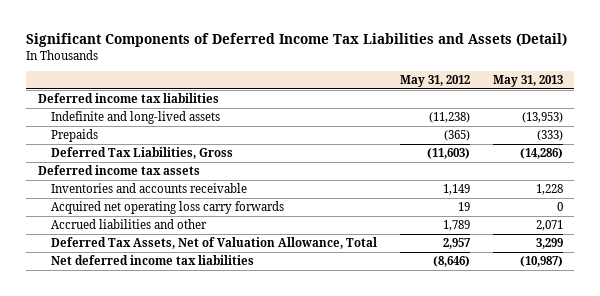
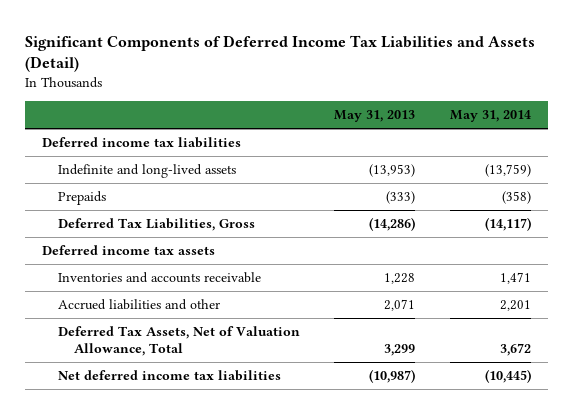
[399,75,470,88] May 31, 2012 -> none
none -> [449,110,531,123] May 31, 2014
[51,200,285,214] Acquired net operating loss carry forwards -> none

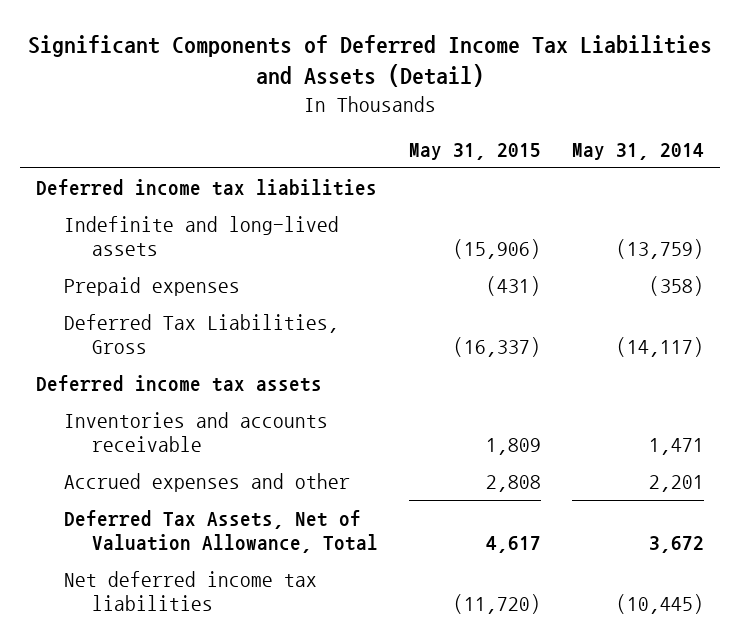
[334,110,416,123] May 31, 2013 -> none
none -> [409,143,542,161] May 31, 2015
[57,191,106,206] Prepaids -> [63,276,240,296] Prepaid expenses
[57,299,220,311] Accrued liabilities and other -> [63,472,350,492] Accrued expenses and other

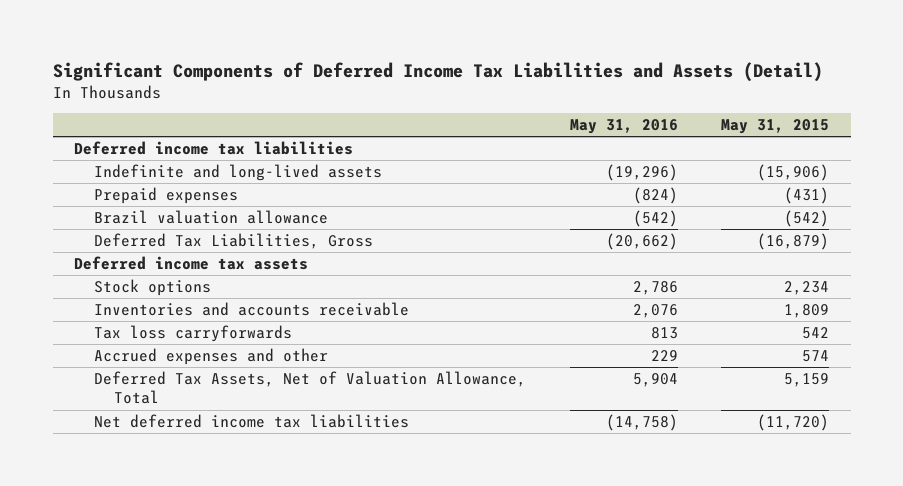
[572,143,705,161] May 31, 2014 -> none
none -> [569,119,678,135] May 31, 2016
none -> [94,210,329,225] Brazil valuation allowance
[453,336,542,357] (16,337) -> [756,233,829,251] (16,879)
none -> [94,279,212,297] Stock options
none -> [94,325,293,343] Tax loss carryforwards
[486,474,542,492] 2,808 -> [801,350,829,363] 574
[486,535,542,553] 4,617 -> [783,373,829,388] 5,159

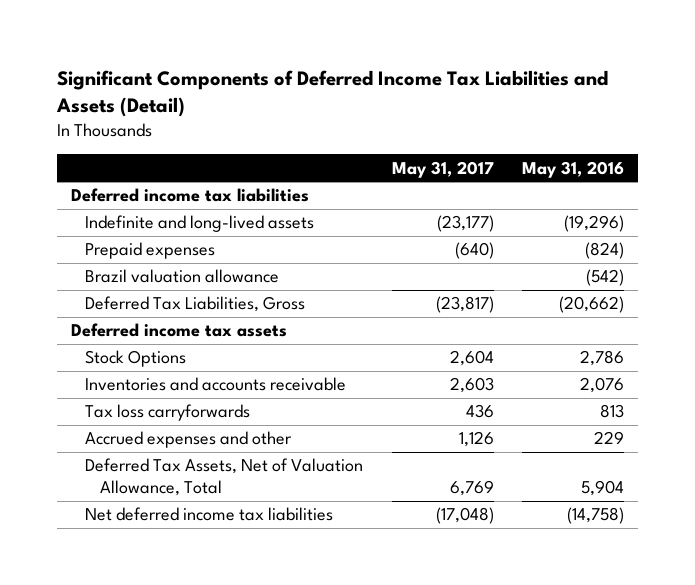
[720,119,829,135] May 31, 2015 -> none
none -> [391,160,494,178] May 31, 2017
[94,279,212,297] Stock options -> [85,350,187,368] Stock Options

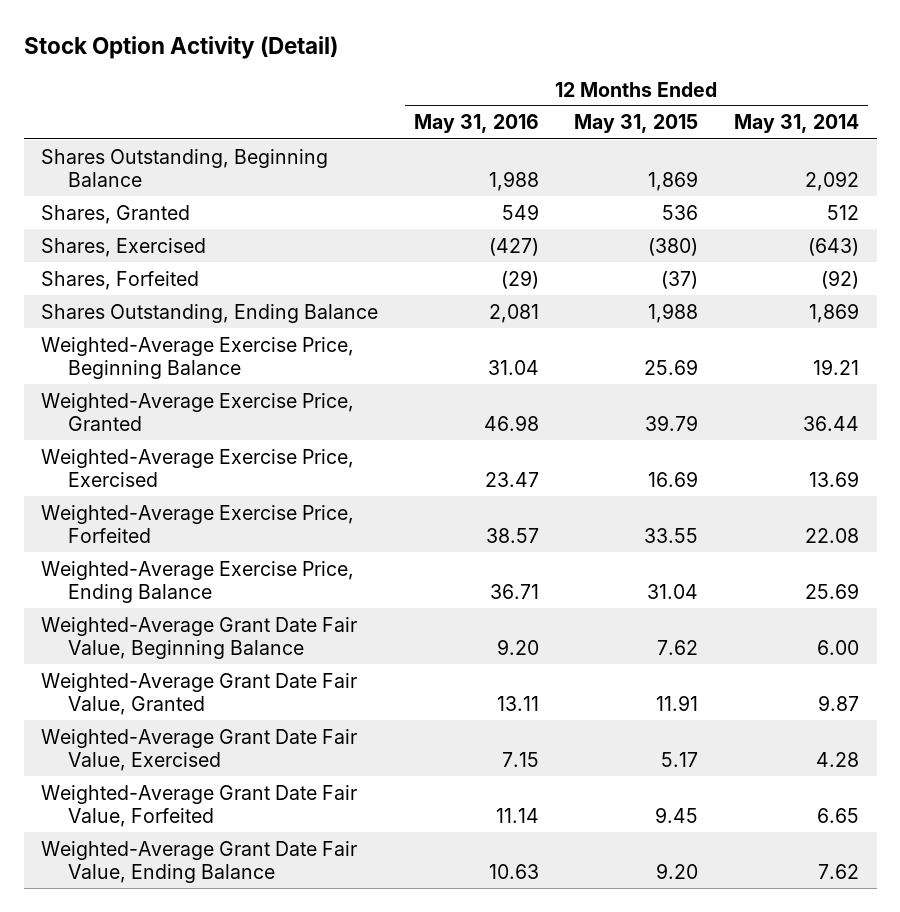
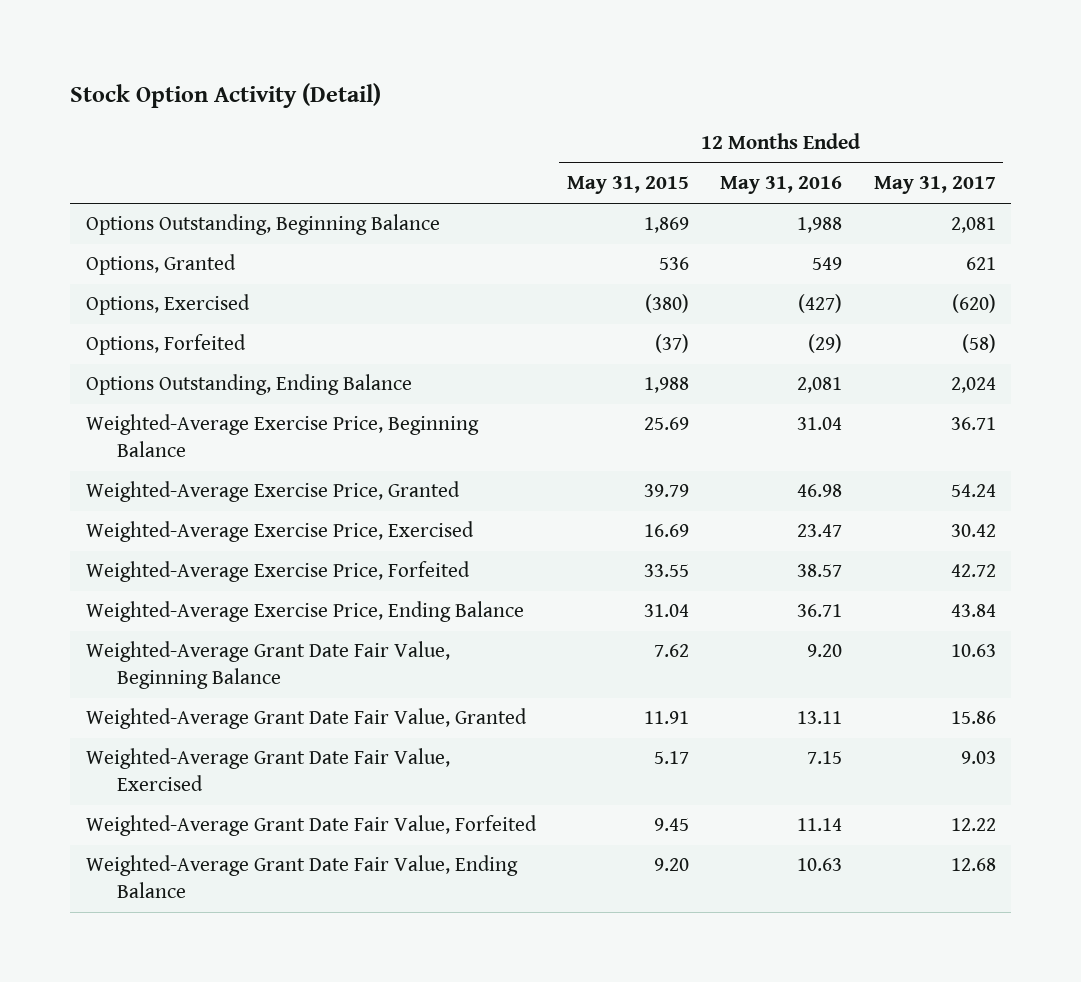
[733,114,859,134] May 31, 2014 -> none
none -> [873,176,996,195] May 31, 2017
[41,148,329,187] Shares Outstanding, Beginning Balance -> [85,214,440,236] Options Outstanding, Beginning Balance
[41,204,191,224] Shares, Granted -> [85,254,236,276] Options, Granted
[41,237,207,257] Shares, Exercised -> [85,294,250,316] Options, Exercised
[41,270,200,290] Shares, Forfeited -> [85,334,246,356] Options, Forfeited
[41,303,379,323] Shares Outstanding, Ending Balance -> [85,374,412,396] Options Outstanding, Ending Balance

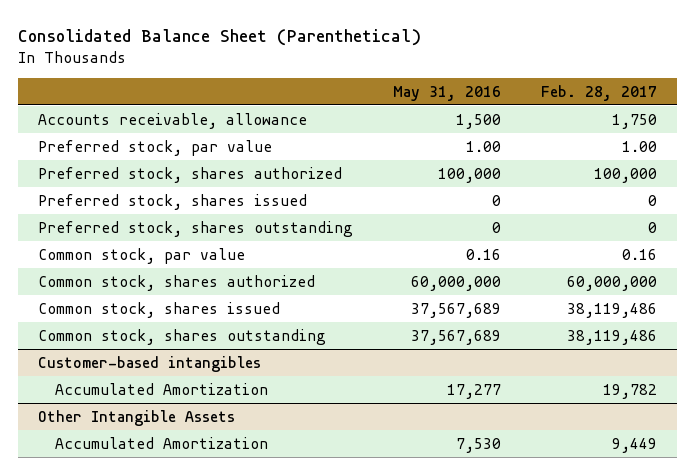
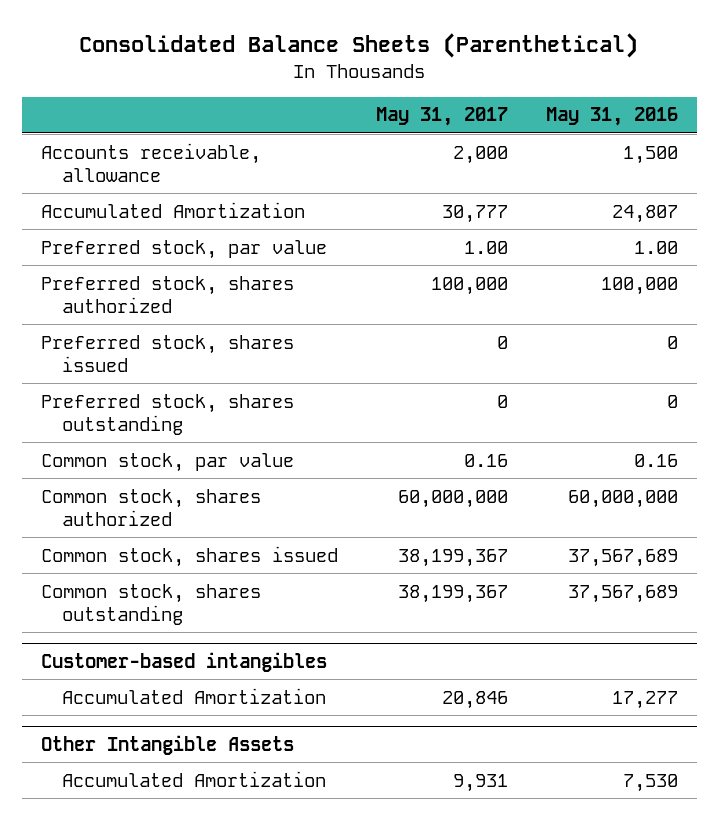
[18,28,422,46] Consolidated Balance Sheet (Parenthetical) -> [79,32,639,58] Consolidated Balance Sheets (Parenthetical)
[541,84,658,101] Feb. 28, 2017 -> none
none -> [375,107,508,127] May 31, 2017
none -> [41,201,306,218] Accumulated Amortization

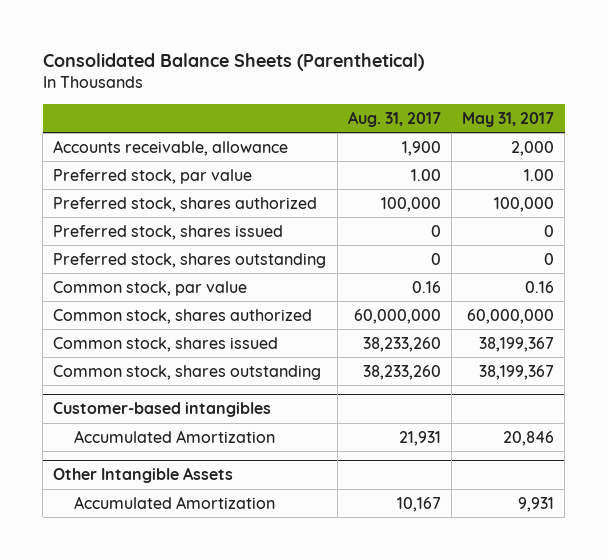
[545,107,678,127] May 31, 2016 -> none
none -> [347,110,441,127] Aug. 31, 2017
[41,201,306,218] Accumulated Amortization -> none

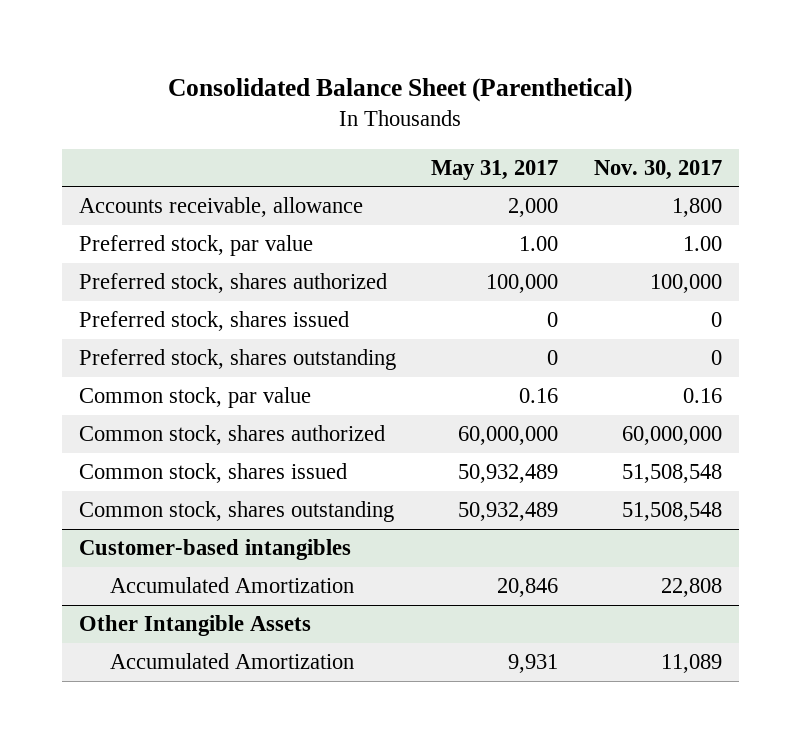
[42,53,424,72] Consolidated Balance Sheets (Parenthetical) -> [168,78,633,103] Consolidated Balance Sheet (Parenthetical)
[347,110,441,127] Aug. 31, 2017 -> none
none -> [593,159,722,180] Nov. 30, 2017
[479,336,555,352] 38,199,367 -> [458,464,559,484] 50,932,489
[479,364,555,380] 38,199,367 -> [458,502,559,522] 50,932,489

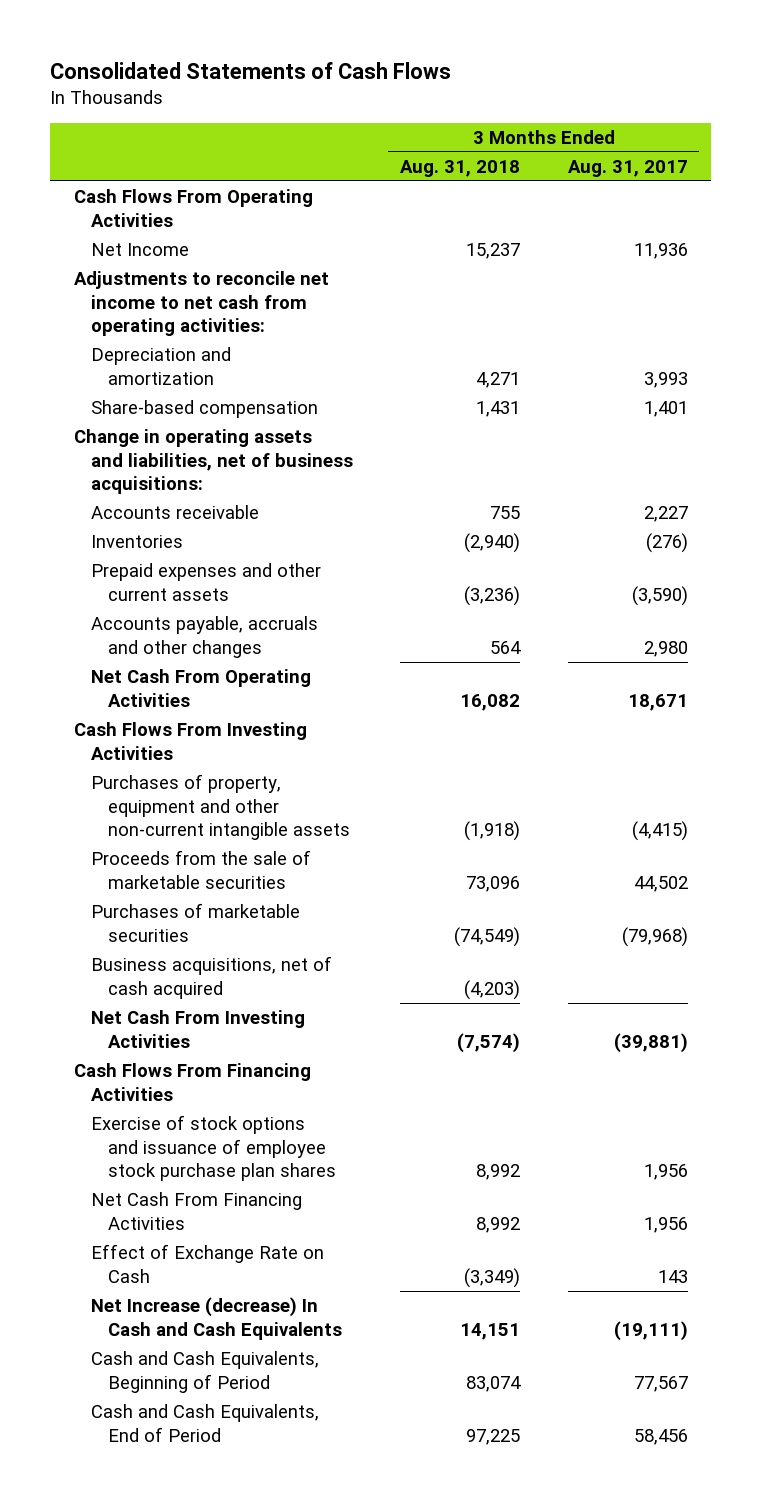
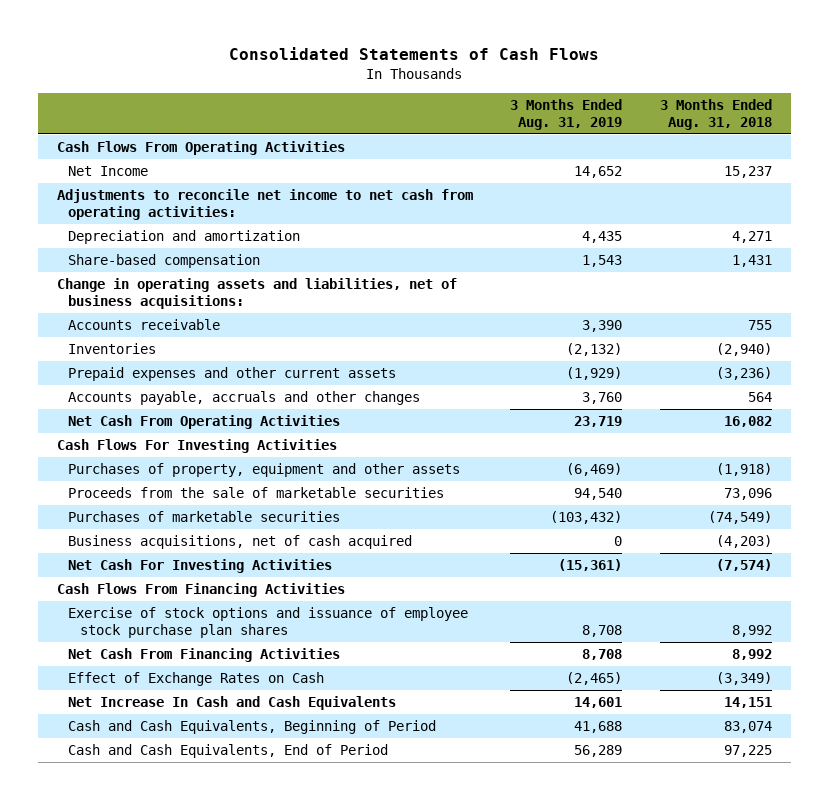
[567,159,688,177] Aug. 31, 2017 -> none
none -> [510,98,623,130] 3 Months Ended Aug. 31, 2019
[73,722,307,760] Cash Flows From Investing Activities -> [56,439,337,454] Cash Flows For Investing Activities
[90,774,351,841] Purchases of property, equipment and other non-current intangible assets -> [68,463,461,478] Purchases of property, equipment and other assets
[90,1010,305,1048] Net Cash From Investing Activities -> [68,559,333,574] Net Cash For Investing Activities
[90,1244,324,1283] Effect of Exchange Rate on Cash -> [68,672,325,687] Effect of Exchange Rates on Cash
[90,1297,343,1340] Net Increase (decrease) In Cash and Cash Equivalents -> [68,696,397,711] Net Increase In Cash and Cash Equivalents

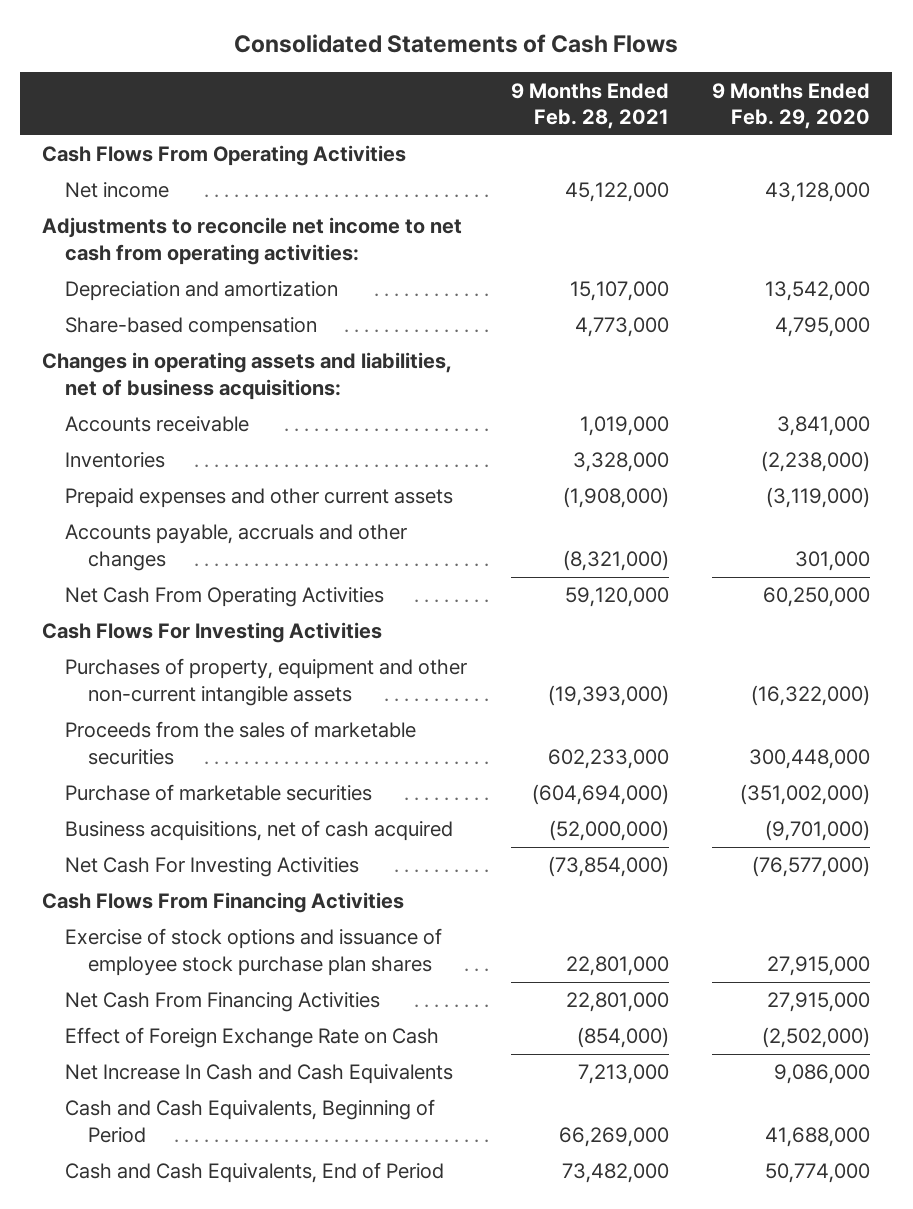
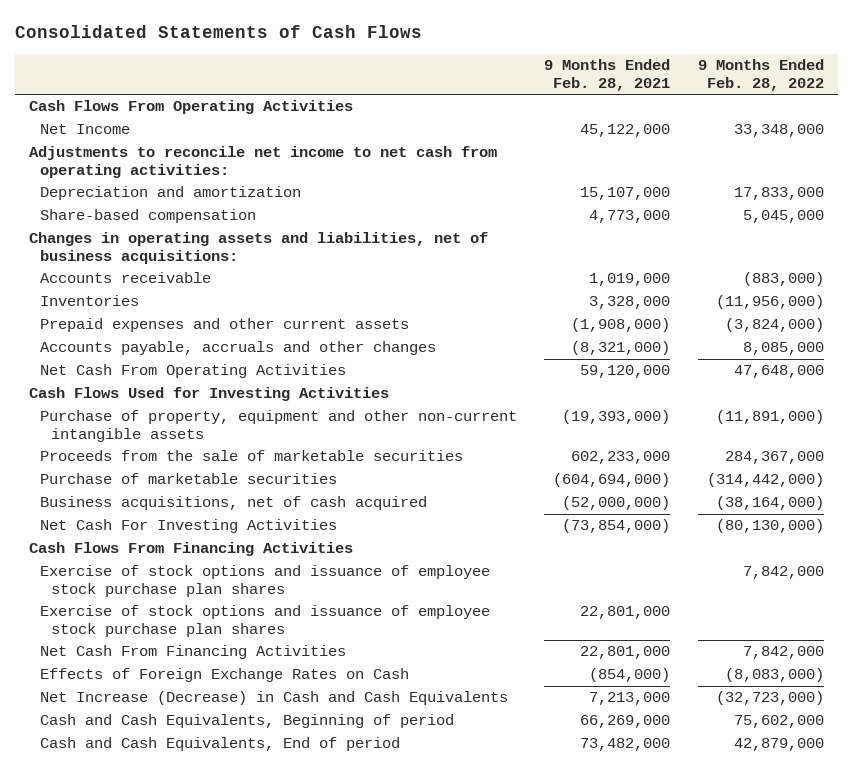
[712,82,871,129] 9 Months Ended Feb. 29, 2020 -> none
none -> [697,59,824,91] 9 Months Ended Feb. 28, 2022
[65,182,170,199] Net income -> [39,124,130,135] Net Income
[42,622,383,644] Cash Flows For Investing Activities -> [28,387,389,402] Cash Flows Used for Investing Activities
[65,658,468,706] Purchases of property, equipment and other non-current intangible assets -> [39,410,517,443] Purchase of property, equipment and other non-current intangible assets
[65,721,417,765] Proceeds from the sales of marketable securities -> [39,450,463,462] Proceeds from the sale of marketable securities
none -> [39,565,490,598] Exercise of stock options and issuance of employee stock purchase plan shares
[65,1027,440,1049] Effect of Foreign Exchange Rate on Cash -> [39,668,409,683] Effects of Foreign Exchange Rates on Cash
[65,1064,454,1085] Net Increase In Cash and Cash Equivalents -> [39,691,508,706] Net Increase (Decrease) in Cash and Cash Equivalents
[65,1099,436,1143] Cash and Cash Equivalents, Beginning of Period -> [39,714,454,729] Cash and Cash Equivalents, Beginning of period
[65,1162,445,1184] Cash and Cash Equivalents, End of Period -> [39,737,400,752] Cash and Cash Equivalents, End of period

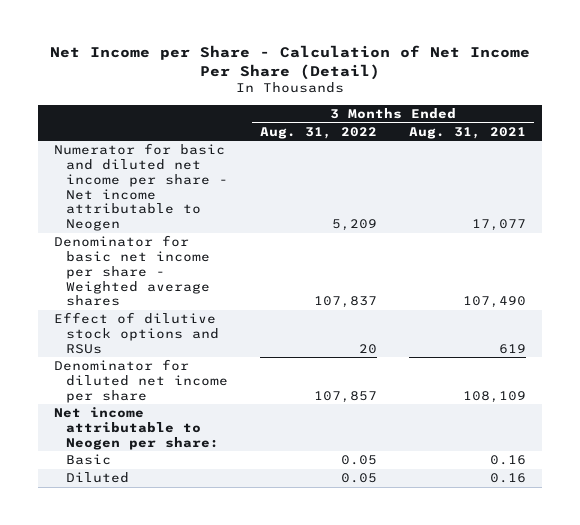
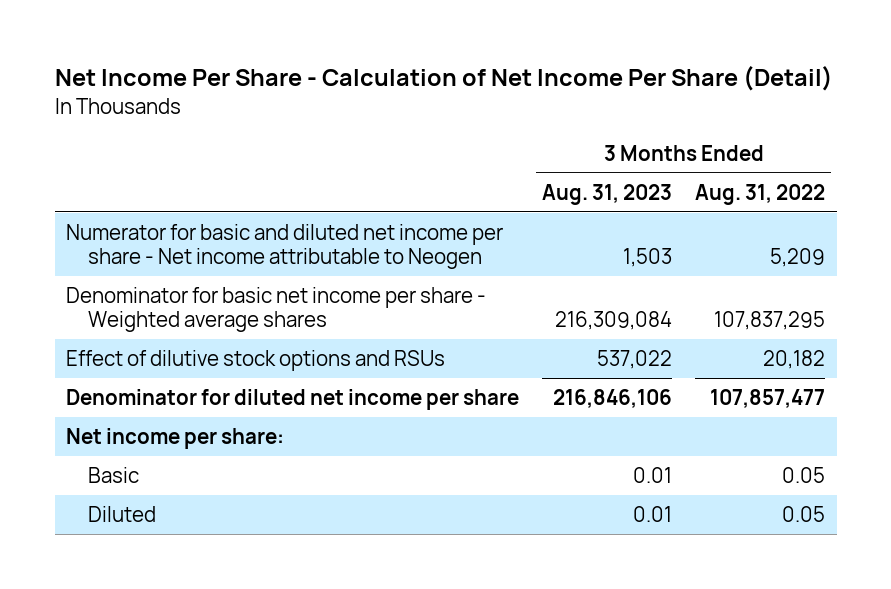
[49,44,530,80] Net Income per Share - Calculation of Net Income Per Share (Detail) -> [54,66,833,92] Net Income Per Share - Calculation of Net Income Per Share (Detail)
[409,126,527,139] Aug. 31, 2021 -> none
none -> [542,183,673,205] Aug. 31, 2023
[313,296,377,309] 107,837 -> [714,310,826,330] 107,837,295
[358,343,377,354] 20 -> [763,349,826,369] 20,182
[313,390,377,403] 107,857 -> [710,388,826,408] 107,857,477
[53,407,219,450] Net income attributable to Neogen per share: -> [66,427,285,449] Net income per share:

